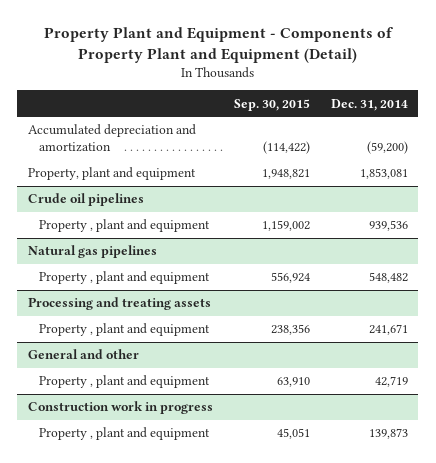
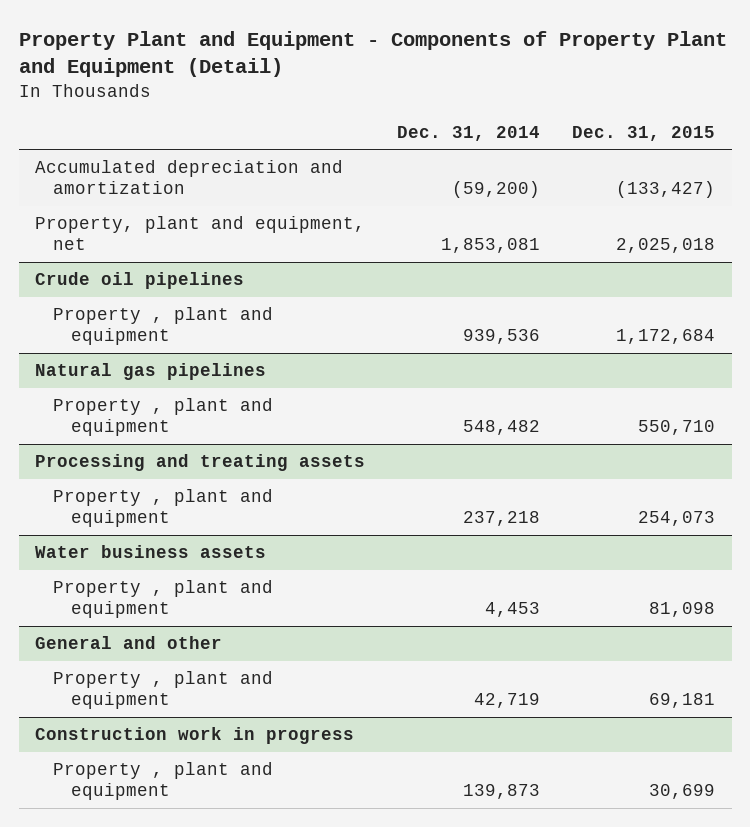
[233,98,310,111] Sep. 30, 2015 -> none
none -> [572,125,716,141] Dec. 31, 2015
[27,167,196,181] Property, plant and equipment -> [34,216,365,251] Property, plant and equipment, net
[368,324,408,336] 241,671 -> [463,511,541,527] 237,218
none -> [34,545,266,559] Water business assets
none -> [52,580,273,619] Property , plant and equipment

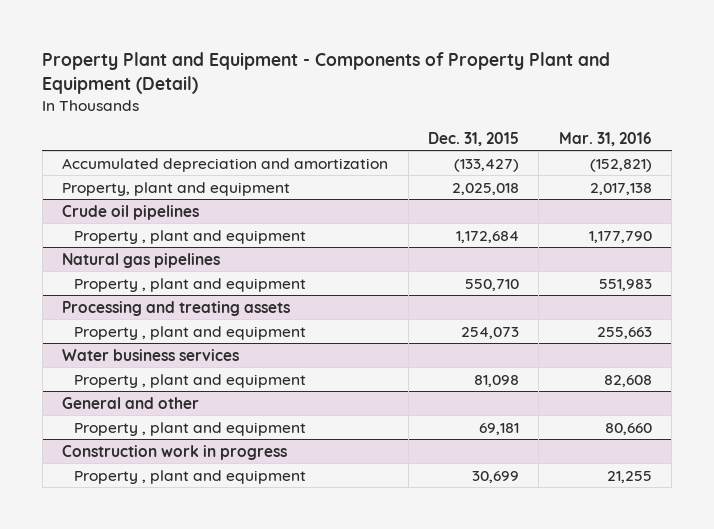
[397,125,541,141] Dec. 31, 2014 -> none
none -> [558,131,652,146] Mar. 31, 2016
[34,216,365,251] Property, plant and equipment, net -> [62,181,291,196] Property, plant and equipment
[34,545,266,559] Water business assets -> [62,348,240,361] Water business services

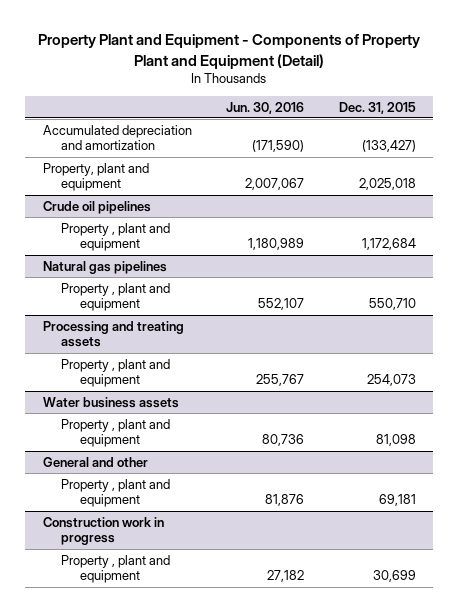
[558,131,652,146] Mar. 31, 2016 -> none
none -> [226,101,305,114] Jun. 30, 2016
[62,348,240,361] Water business services -> [42,396,179,408] Water business assets

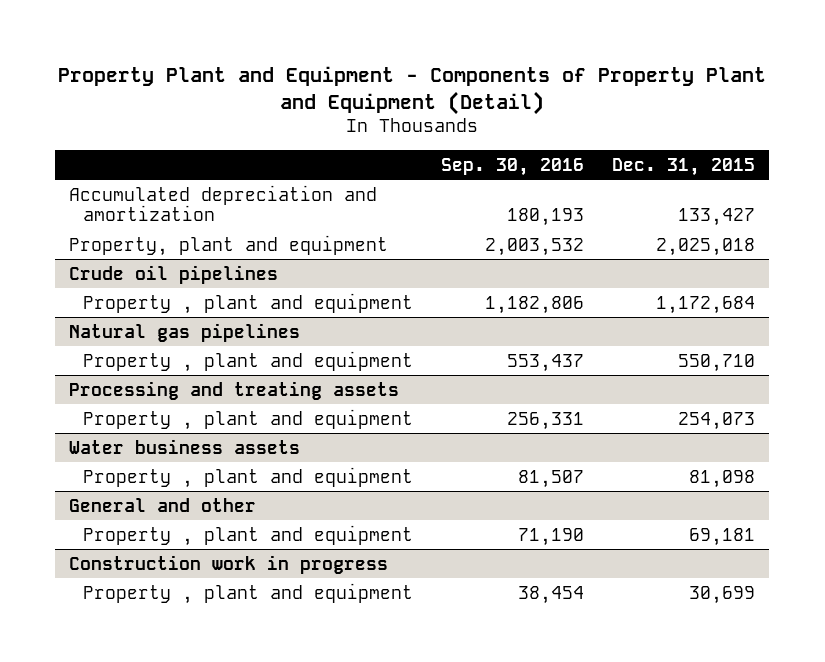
[226,101,305,114] Jun. 30, 2016 -> none
none -> [441,157,585,176] Sep. 30, 2016
[361,140,416,153] (133,427) -> [678,208,756,227] 133,427

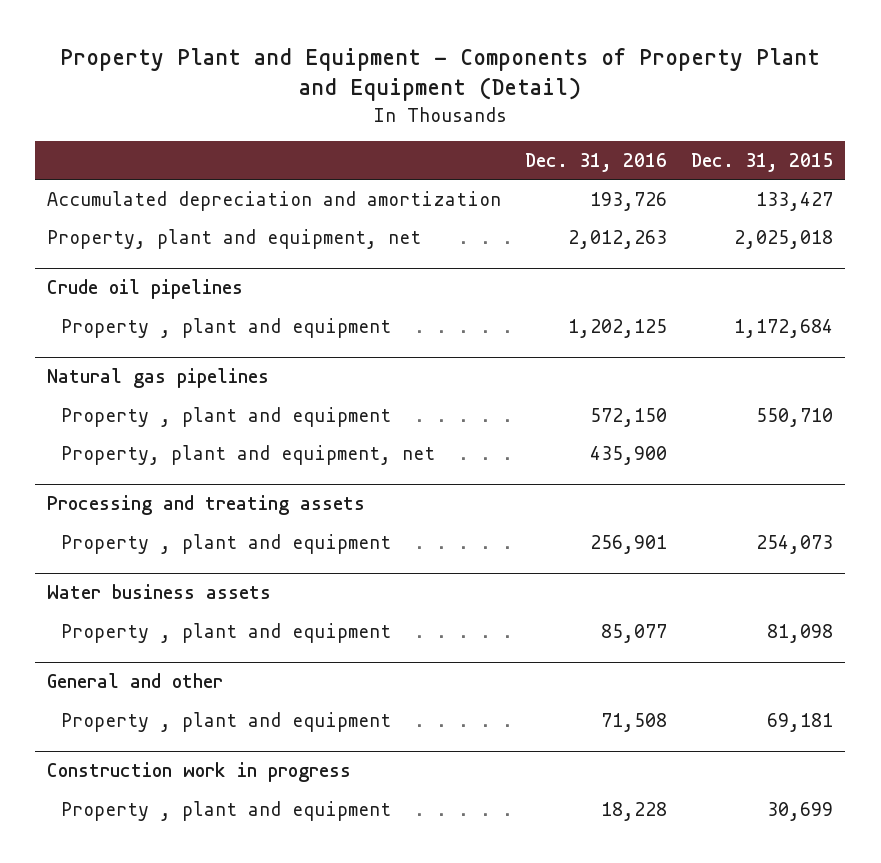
[441,157,585,176] Sep. 30, 2016 -> none
none -> [525,152,668,172] Dec. 31, 2016
[69,234,389,256] Property, plant and equipment -> [47,228,422,249] Property, plant and equipment, net
none -> [61,444,436,465] Property, plant and equipment, net

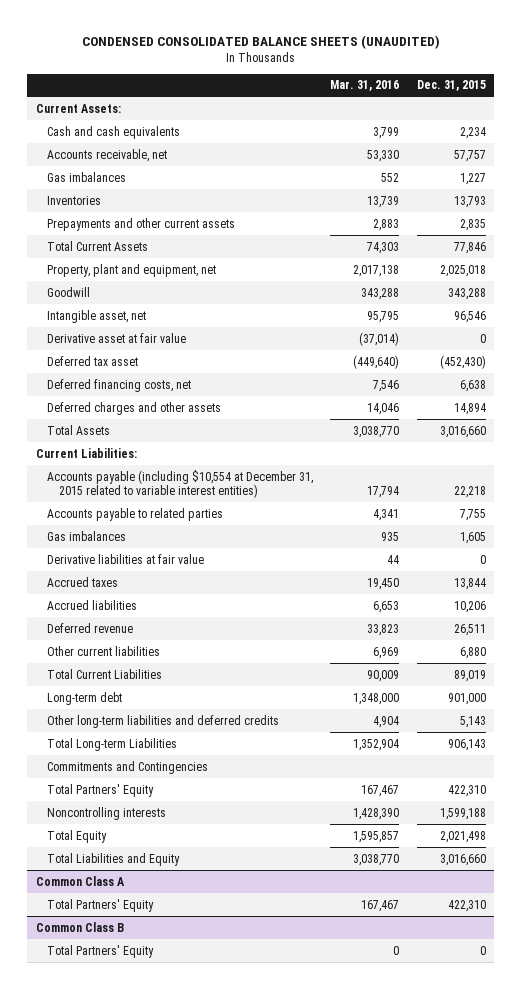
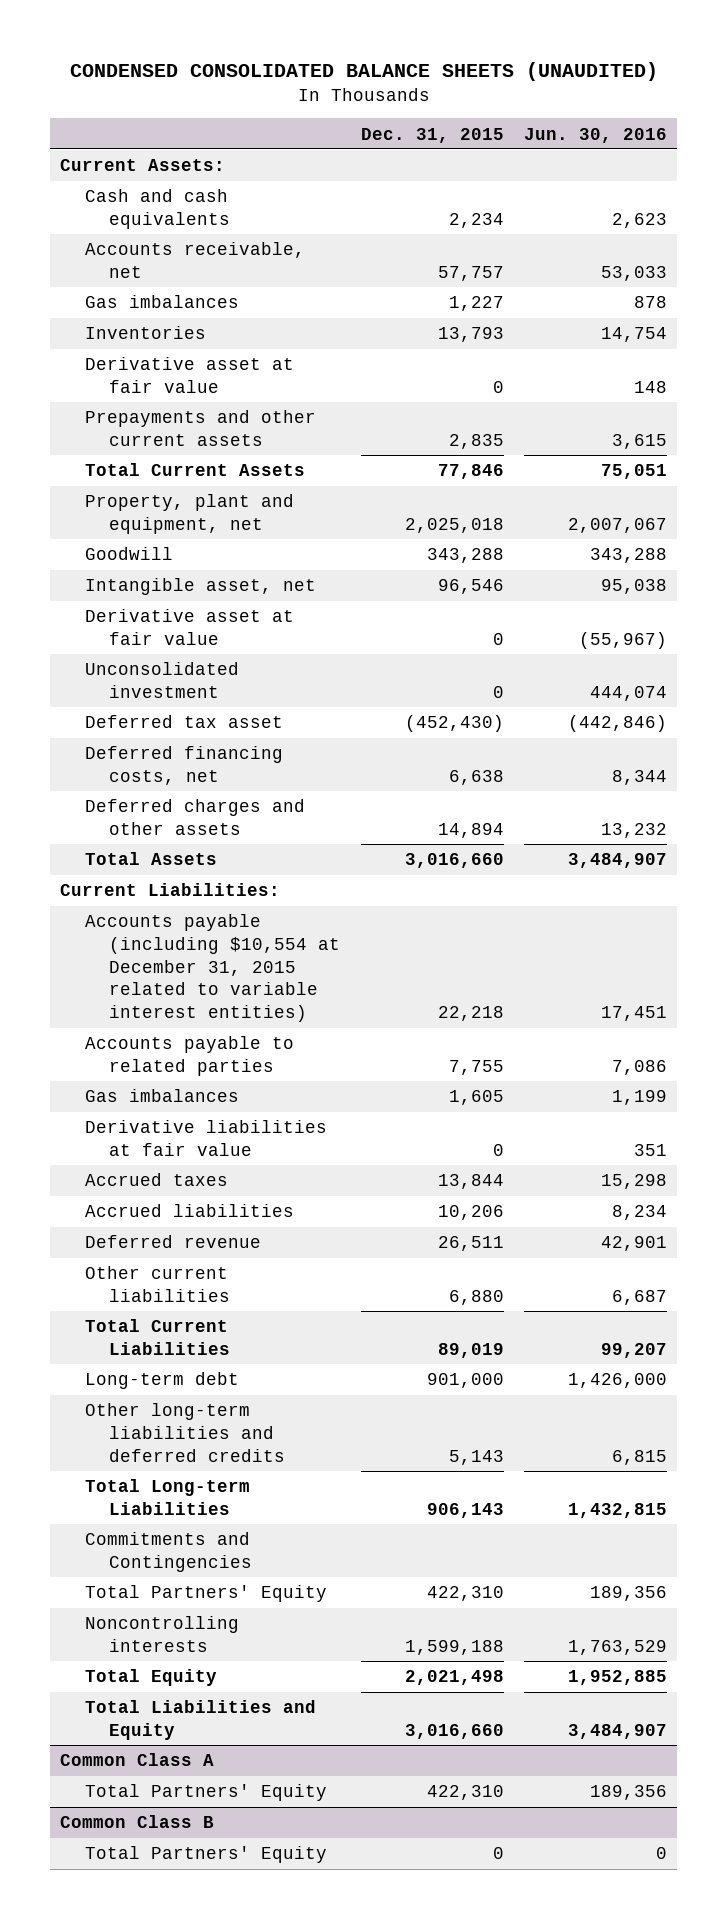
[330,80,400,92] Mar. 31, 2016 -> none
none -> [524,127,668,143] Jun. 30, 2016
none -> [84,357,294,393] Derivative asset at fair value
none -> [84,662,239,698] Unconsolidated investment

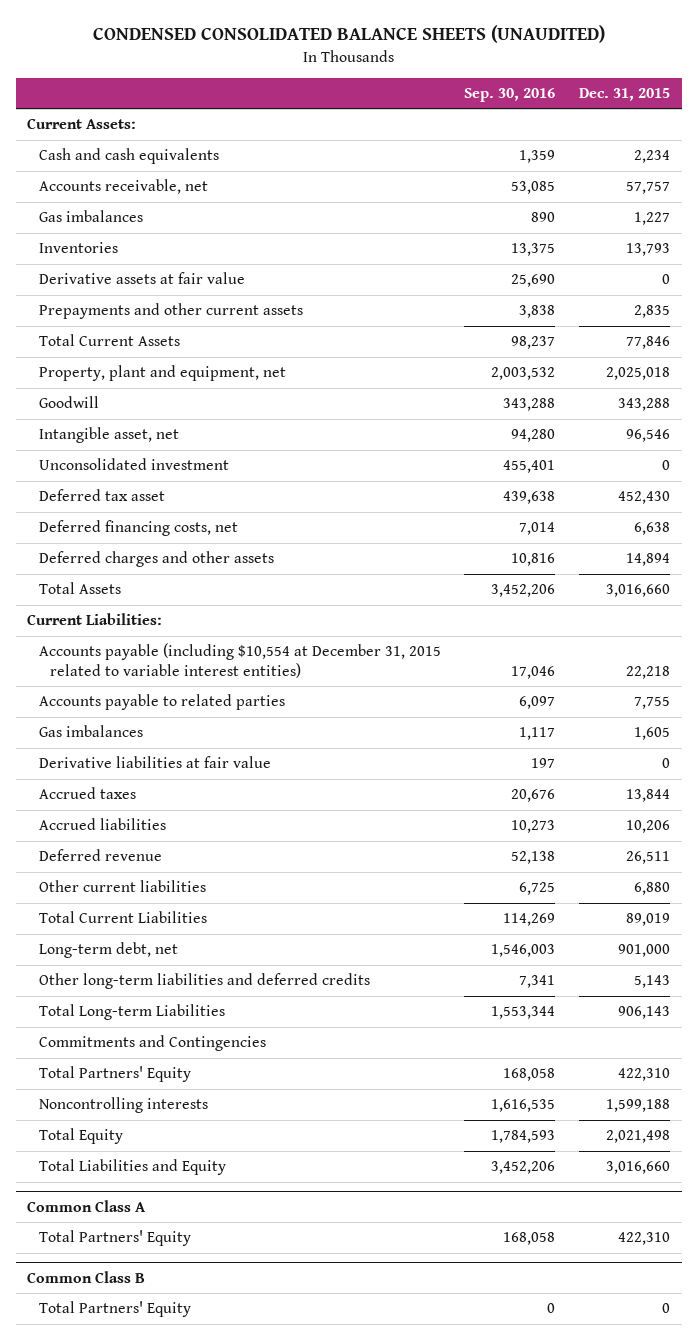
[524,127,668,143] Jun. 30, 2016 -> none
none -> [464,88,556,103] Sep. 30, 2016
[84,357,294,393] Derivative asset at fair value -> [38,272,245,285] Derivative assets at fair value
[84,609,294,645] Derivative asset at fair value -> none
[404,715,504,733] (452,430) -> [618,491,671,505] 452,430
[84,1372,239,1390] Long-term debt -> [38,942,178,959] Long-term debt, net

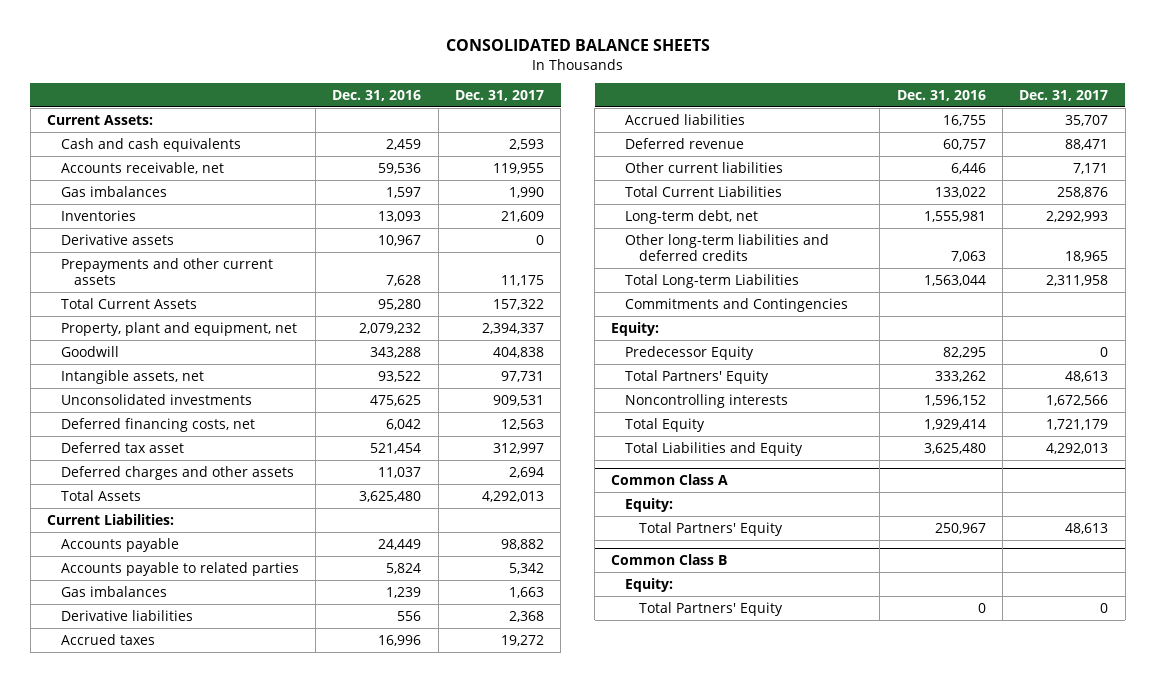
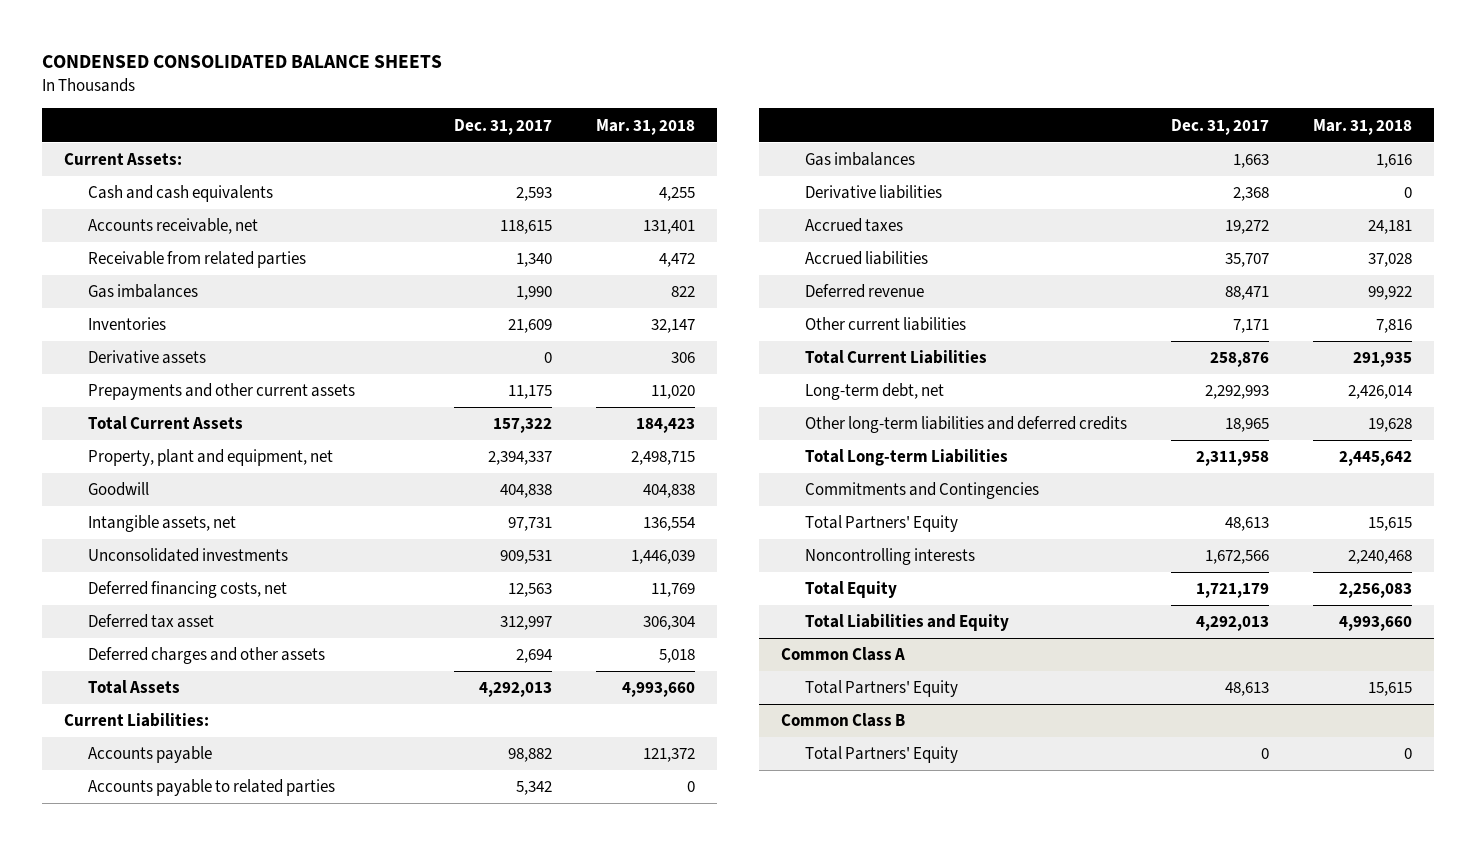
[445,39,710,52] CONSOLIDATED BALANCE SHEETS -> [42,55,443,69] CONDENSED CONSOLIDATED BALANCE SHEETS
[332,89,422,101] Dec. 31, 2016 -> none
none -> [595,118,695,135] Mar. 31, 2018
[492,162,544,174] 119,955 -> [500,220,553,235] 118,615
none -> [88,251,307,269] Receivable from related parties
[611,321,660,336] Equity: -> none
[625,345,755,360] Predecessor Equity -> none
[625,497,674,512] Equity: -> none
[625,577,674,592] Equity: -> none

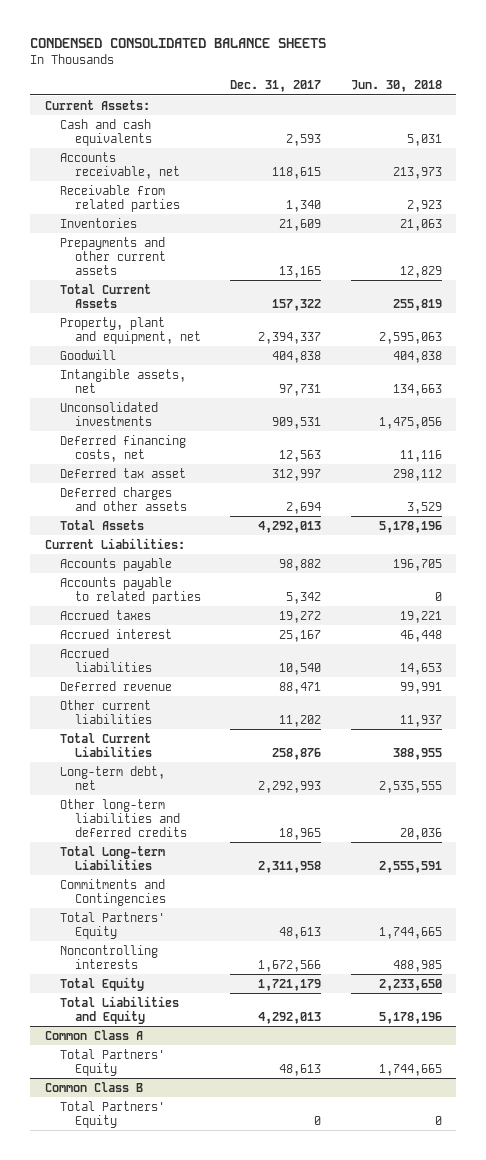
[595,118,695,135] Mar. 31, 2018 -> none
none -> [350,80,442,93] Jun. 30, 2018
[88,284,199,299] Gas imbalances -> none
[88,350,207,365] Derivative assets -> none
[508,385,553,400] 11,175 -> [279,265,322,278] 13,165
[805,152,916,167] Gas imbalances -> none
[805,185,943,200] Derivative liabilities -> none
none -> [59,628,172,639] Accrued interest
[1225,253,1270,268] 35,707 -> [279,662,322,675] 10,540
[1233,319,1270,334] 7,171 -> [279,714,322,727] 11,202

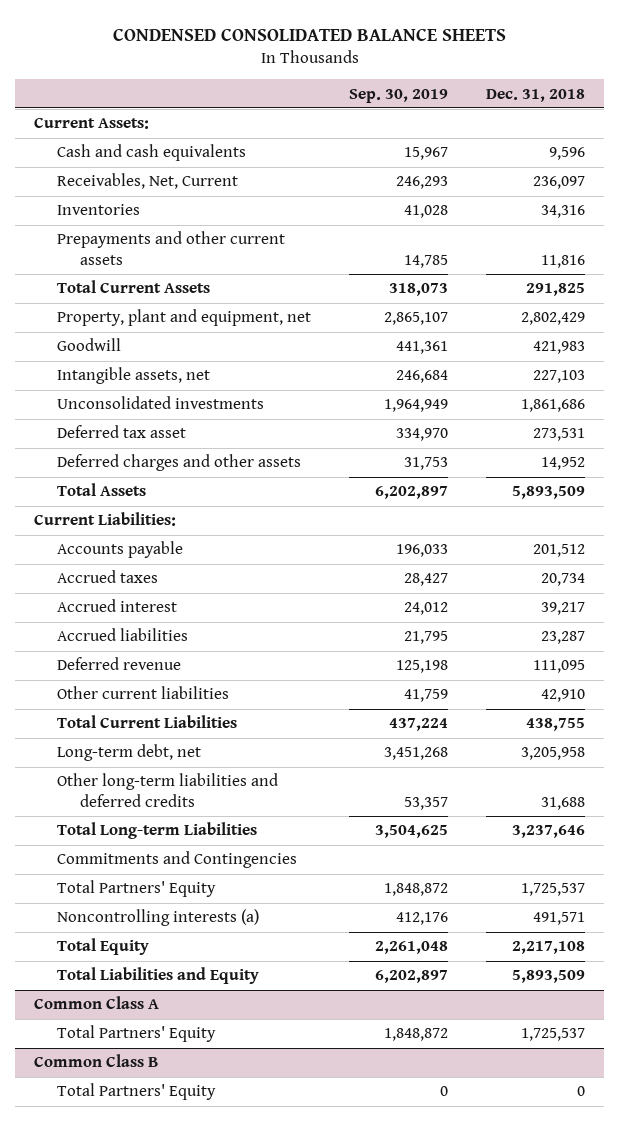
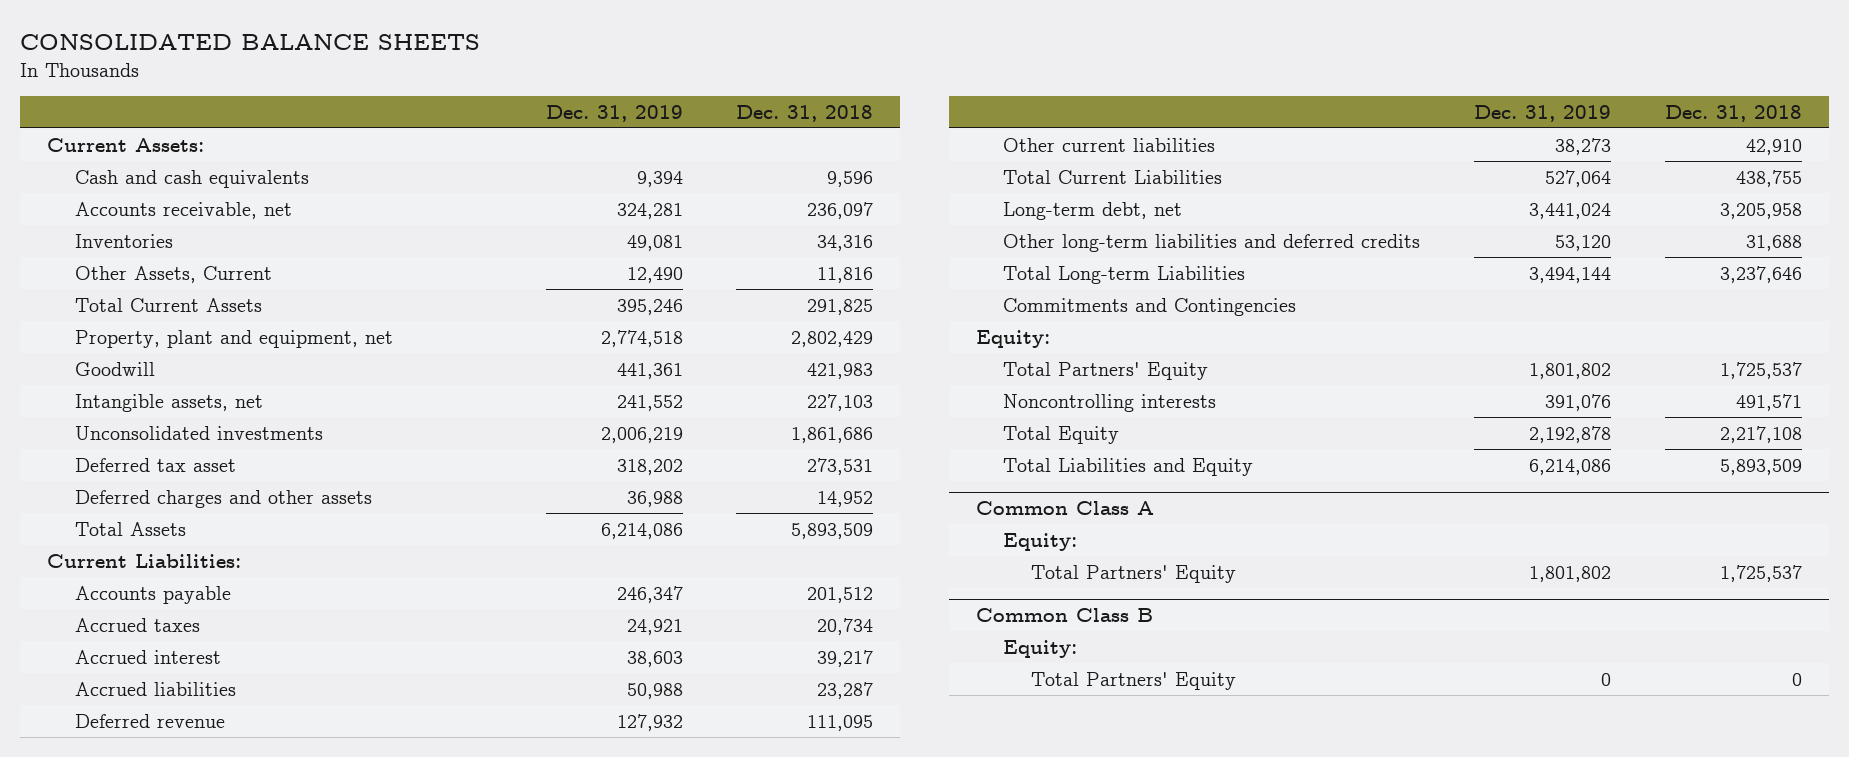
[112,27,506,41] CONDENSED CONSOLIDATED BALANCE SHEETS -> [20,34,481,51] CONSOLIDATED BALANCE SHEETS
[348,88,448,103] Sep. 30, 2019 -> none
none -> [545,104,683,122] Dec. 31, 2019
[56,173,238,190] Receivables, Net, Current -> [74,201,292,219] Accounts receivable, net
[56,231,285,266] Prepayments and other current assets -> [74,265,272,283] Other Assets, Current
none -> [975,329,1050,348] Equity:
[56,909,259,927] Noncontrolling interests (a) -> [1003,393,1217,412] Noncontrolling interests
none -> [1003,532,1078,551] Equity:
none -> [1003,639,1078,658] Equity:

